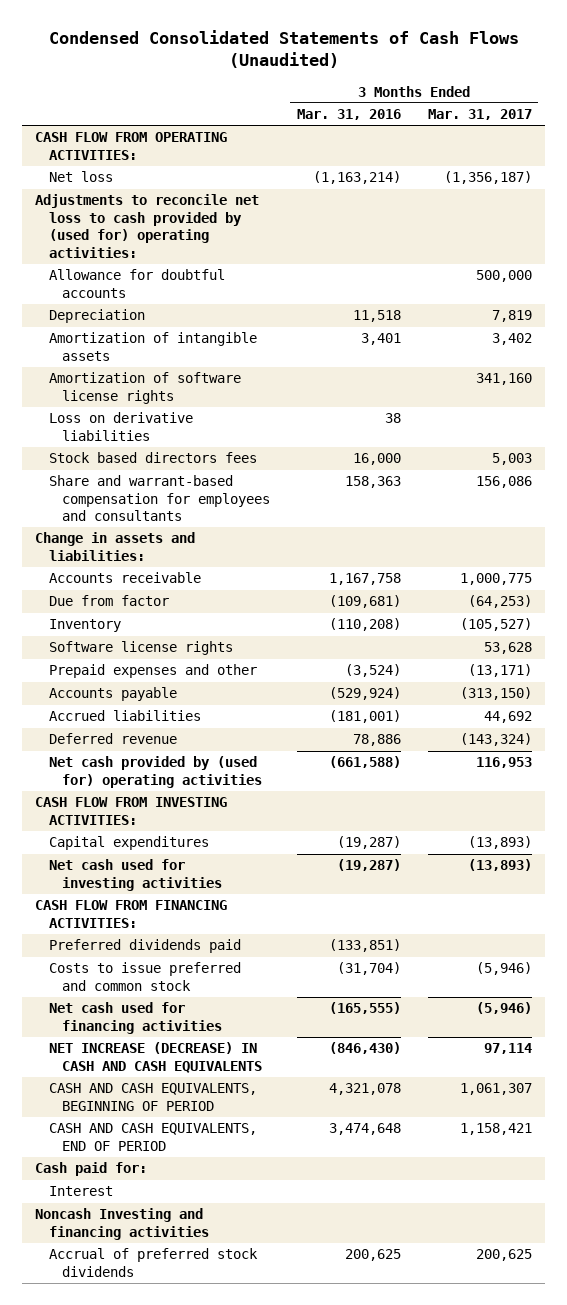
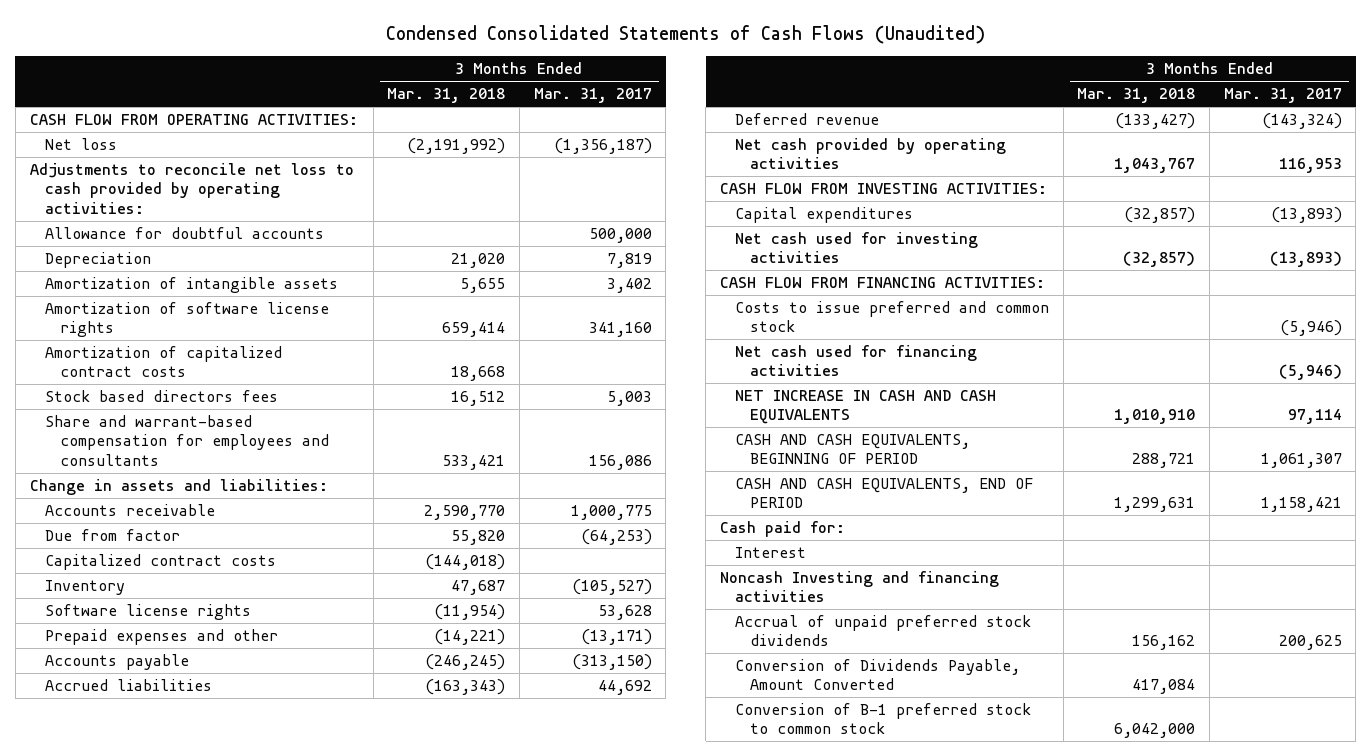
[296,109,401,121] Mar. 31, 2016 -> none
none -> [387,88,506,104] Mar. 31, 2018
[35,194,260,258] Adjustments to reconcile net loss to cash provided by (used for) operating activities: -> [29,162,354,215] Adjustments to reconcile net loss to cash provided by operating activities:
[48,412,193,441] Loss on derivative liabilities -> none
none -> [44,345,282,378] Amortization of capitalized contract costs
none -> [44,553,276,570] Capitalized contract costs
[48,756,262,788] Net cash provided by (used for) operating activities -> [735,137,1007,170] Net cash provided by operating activities
[48,939,241,954] Preferred dividends paid -> none
[48,1042,262,1073] NET INCREASE (DECREASE) IN CASH AND CASH EQUIVALENTS -> [735,389,997,425] NET INCREASE IN CASH AND CASH EQUIVALENTS
[48,1248,258,1277] Accrual of preferred stock dividends -> [735,614,1032,647] Accrual of unpaid preferred stock dividends
none -> [735,658,1021,691] Conversion of Dividends Payable, Amount Converted
none -> [735,702,1032,735] Conversion of B-1 preferred stock to common stock

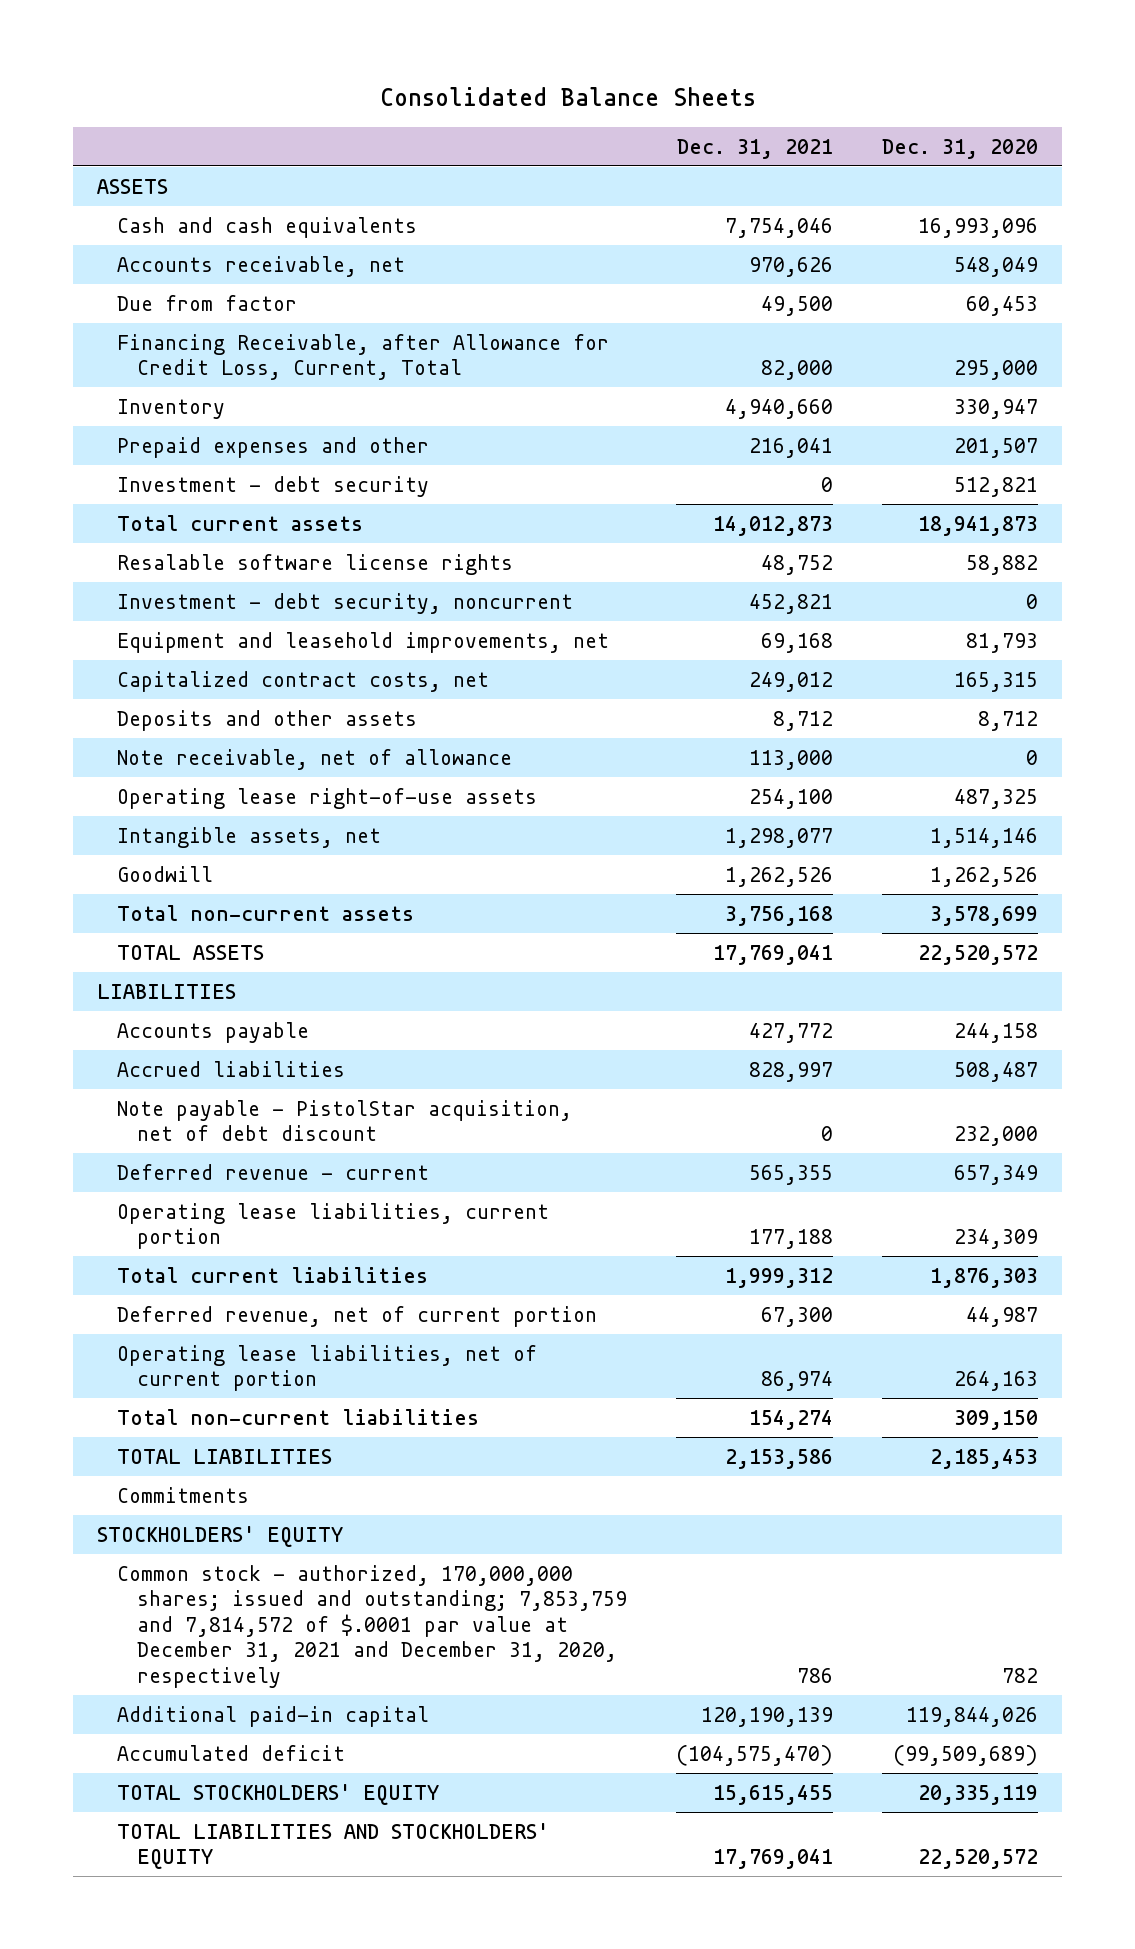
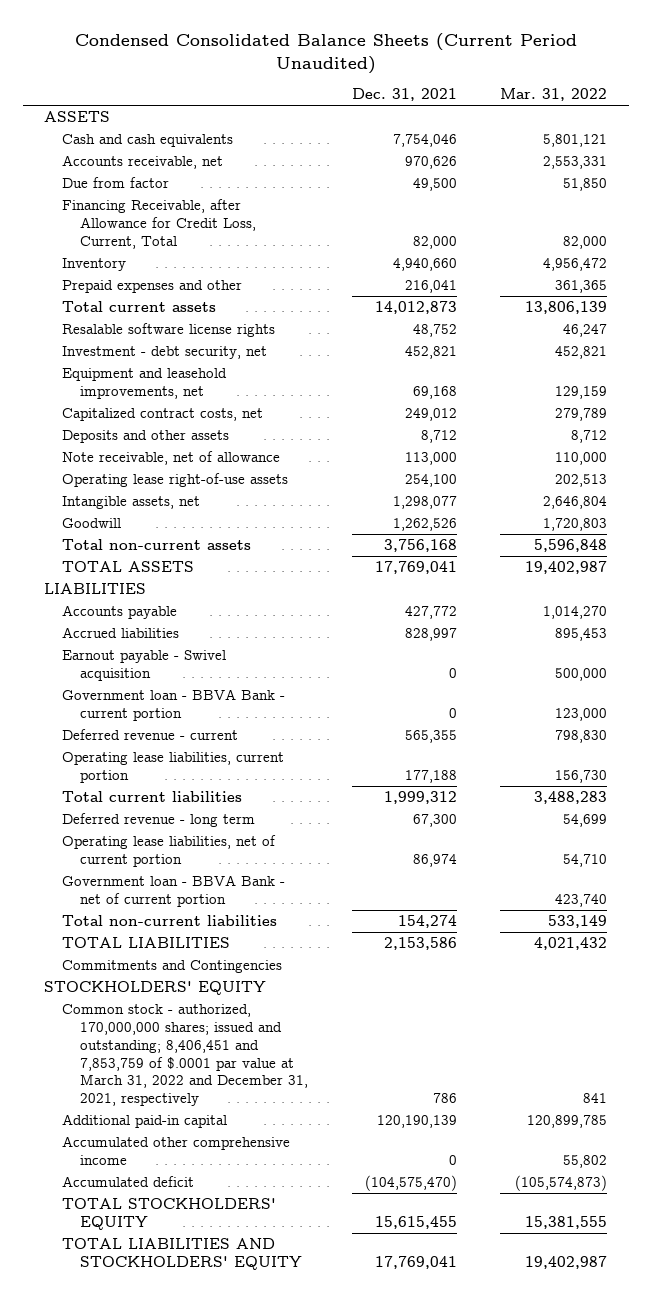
[379,86,756,106] Consolidated Balance Sheets -> [74,32,577,74] Condensed Consolidated Balance Sheets (Current Period Unaudited)
[881,138,1038,159] Dec. 31, 2020 -> none
none -> [500,88,608,102] Mar. 31, 2022
[117,475,430,497] Investment - debt security -> none
[117,592,574,614] Investment - debt security, noncurrent -> [62,346,268,360] Investment - debt security, net
[117,1099,573,1142] Note payable - PistolStar acquisition, net of debt discount -> none
none -> [62,650,227,681] Earnout payable - Swivel acquisition
none -> [62,689,286,721] Government loan - BBVA Bank - current portion
[117,1305,598,1327] Deferred revenue, net of current portion -> [62,813,256,828] Deferred revenue - long term
none -> [62,875,286,907] Government loan - BBVA Bank - net of current portion
[117,1486,250,1503] Commitments -> [62,960,283,974] Commitments and Contingencies
[117,1564,627,1688] Common stock - authorized, 170,000,000 shares; issued and outstanding; 7,853,759 and 7,814,572 of $.0001 par value at December 31, 2021 and December 31, 2020, respectively -> [62,1004,309,1107] Common stock - authorized, 170,000,000 shares; issued and outstanding; 8,406,451 and 7,853,759 of $.0001 par value at March 31, 2022 and December 31, 2021, respectively
none -> [62,1136,291,1165] Accumulated other comprehensive income

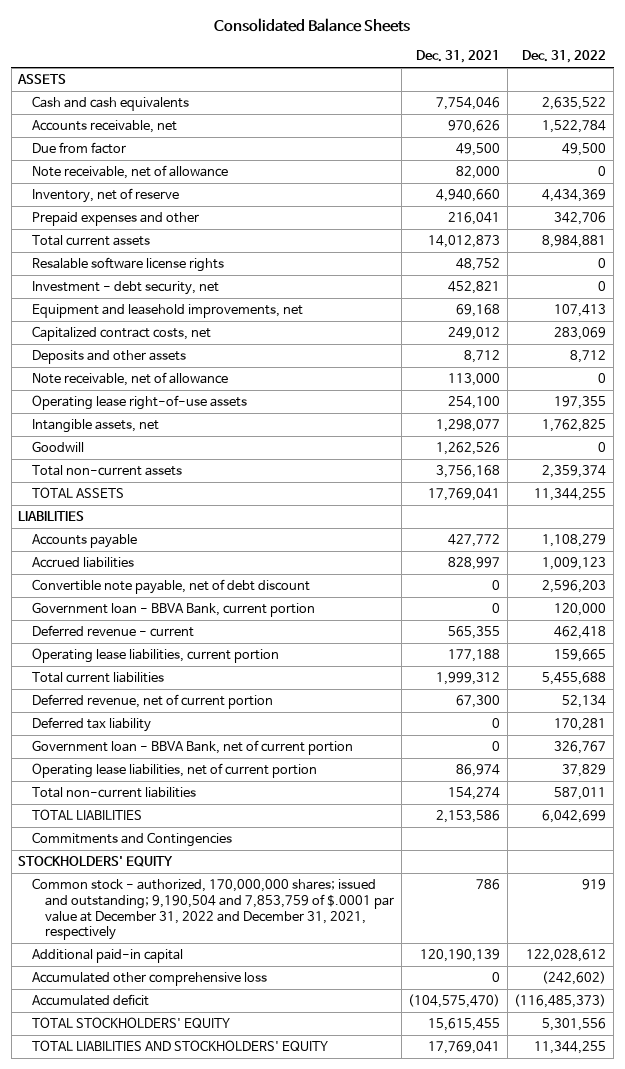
[74,32,577,74] Condensed Consolidated Balance Sheets (Current Period Unaudited) -> [214,18,411,33] Consolidated Balance Sheets
[500,88,608,102] Mar. 31, 2022 -> none
none -> [522,50,607,64] Dec. 31, 2022
[62,199,257,249] Financing Receivable, after Allowance for Credit Loss, Current, Total -> [31,165,228,180] Note receivable, net of allowance
[62,258,127,272] Inventory -> [31,188,179,204] Inventory, net of reserve
[62,650,227,681] Earnout payable - Swivel acquisition -> none
none -> [31,579,310,595] Convertible note payable, net of debt discount
[62,689,286,721] Government loan - BBVA Bank - current portion -> [31,602,315,618] Government loan - BBVA Bank, current portion
[62,813,256,828] Deferred revenue - long term -> [31,694,273,710] Deferred revenue, net of current portion
none -> [31,717,151,733] Deferred tax liability
none -> [31,740,353,756] Government loan - BBVA Bank, net of current portion
[62,875,286,907] Government loan - BBVA Bank - net of current portion -> none
[62,1004,309,1107] Common stock - authorized, 170,000,000 shares; issued and outstanding; 8,406,451 and 7,853,759 of $.0001 par value at March 31, 2022 and December 31, 2021, respectively -> [31,878,395,941] Common stock - authorized, 170,000,000 shares; issued and outstanding; 9,190,504 and 7,853,759 of $.0001 par value at December 31, 2022 and December 31, 2021, respectively
[62,1136,291,1165] Accumulated other comprehensive income -> [31,972,267,987] Accumulated other comprehensive loss

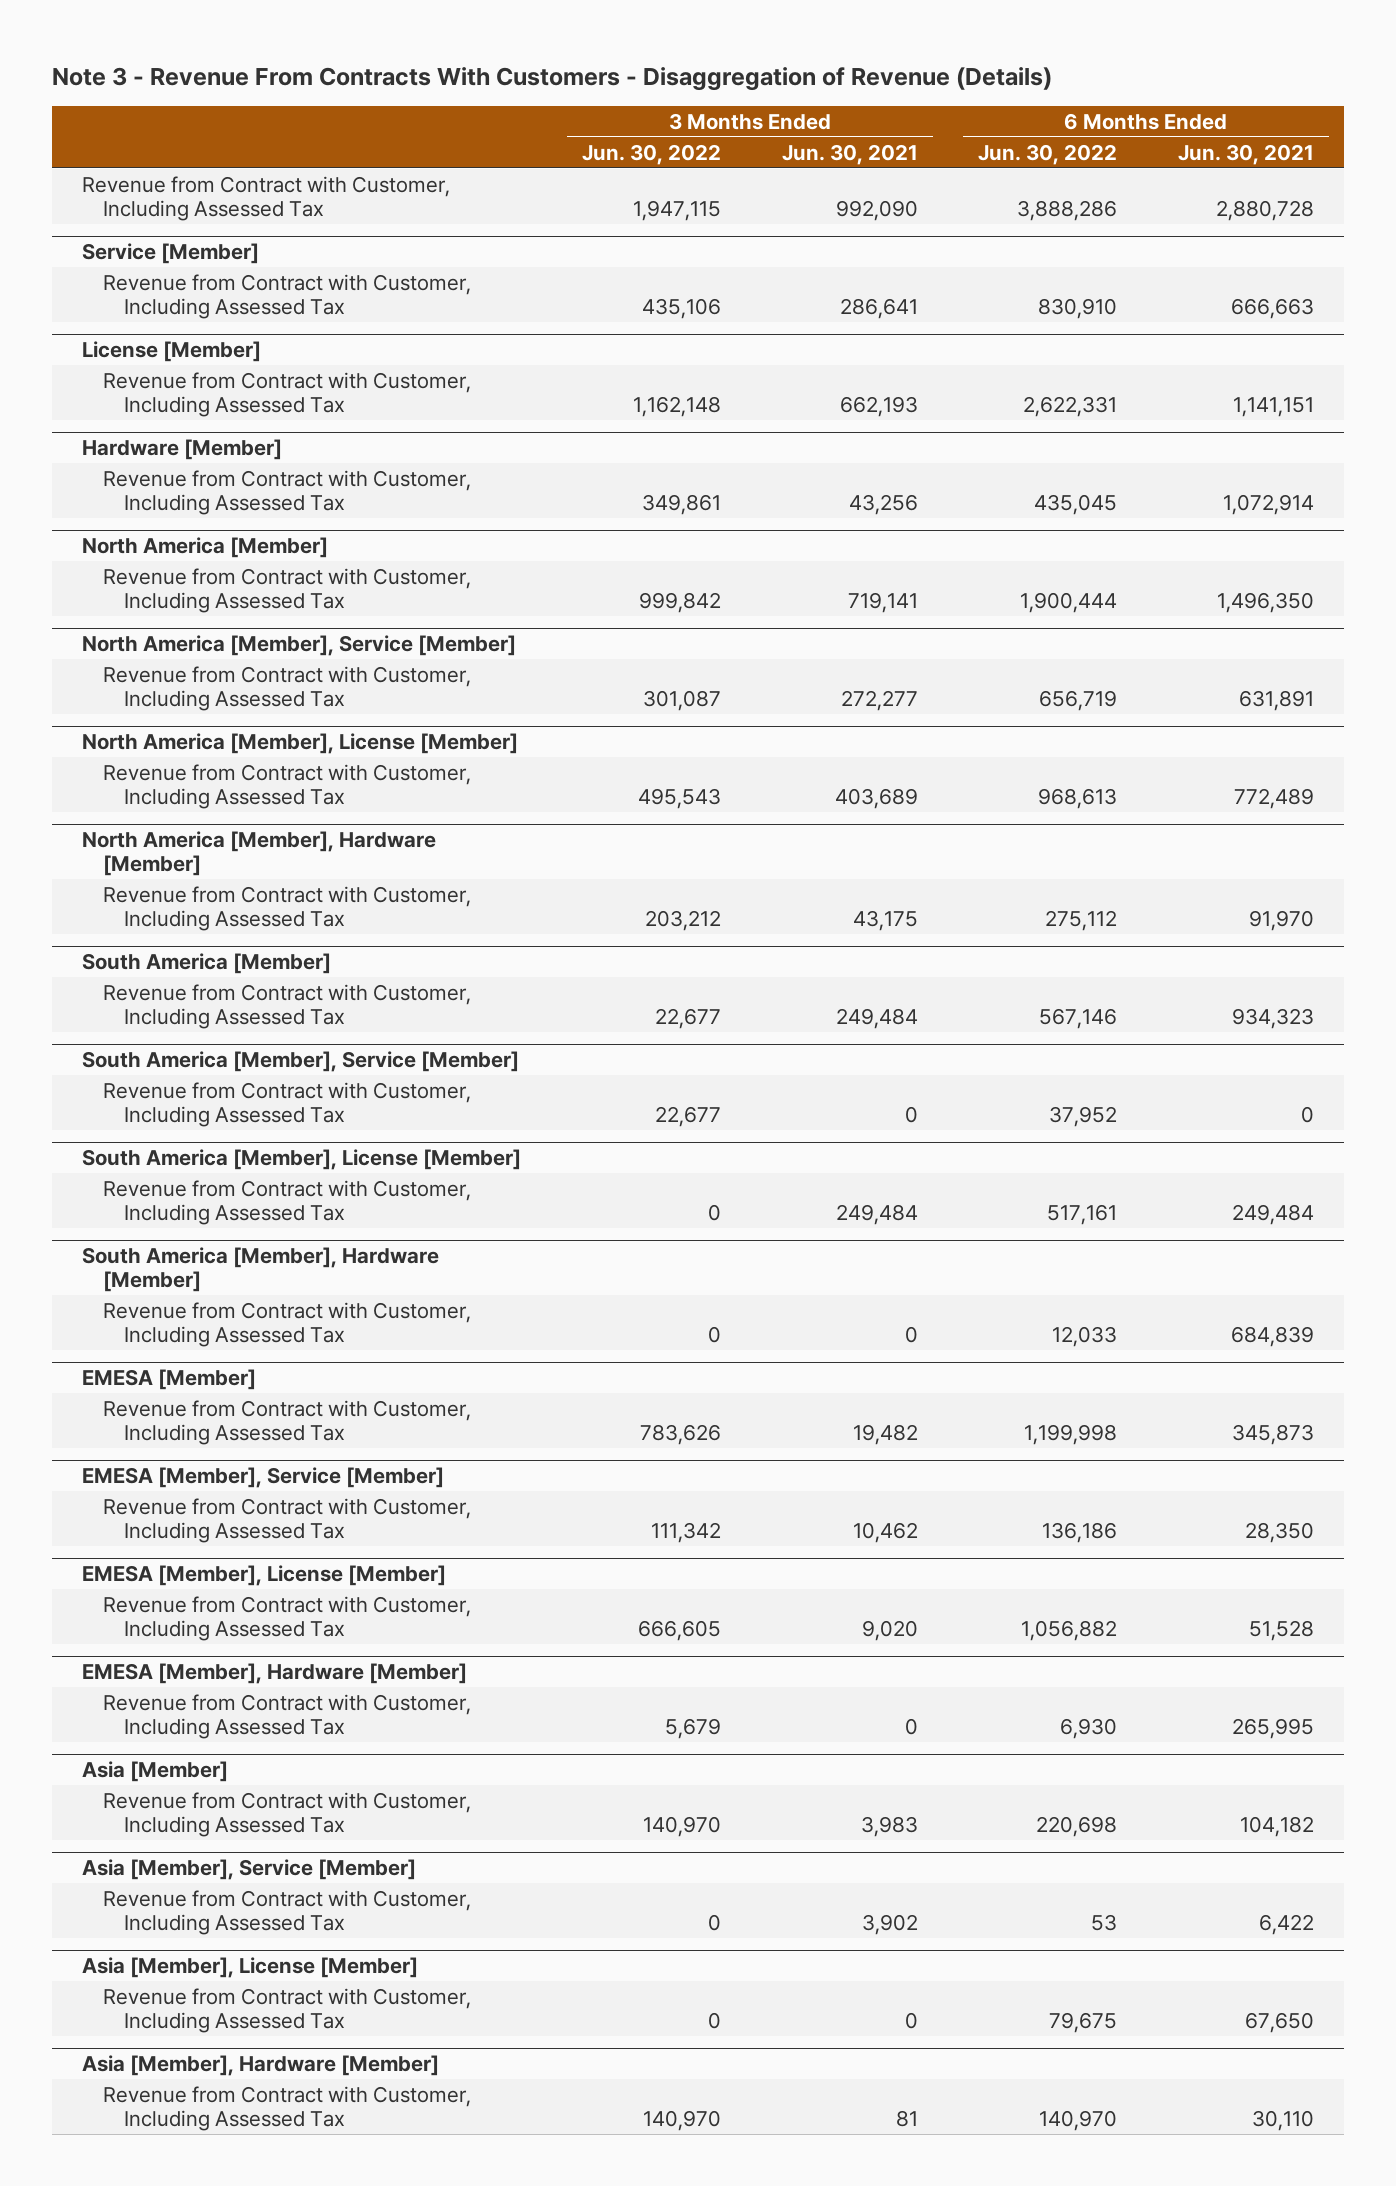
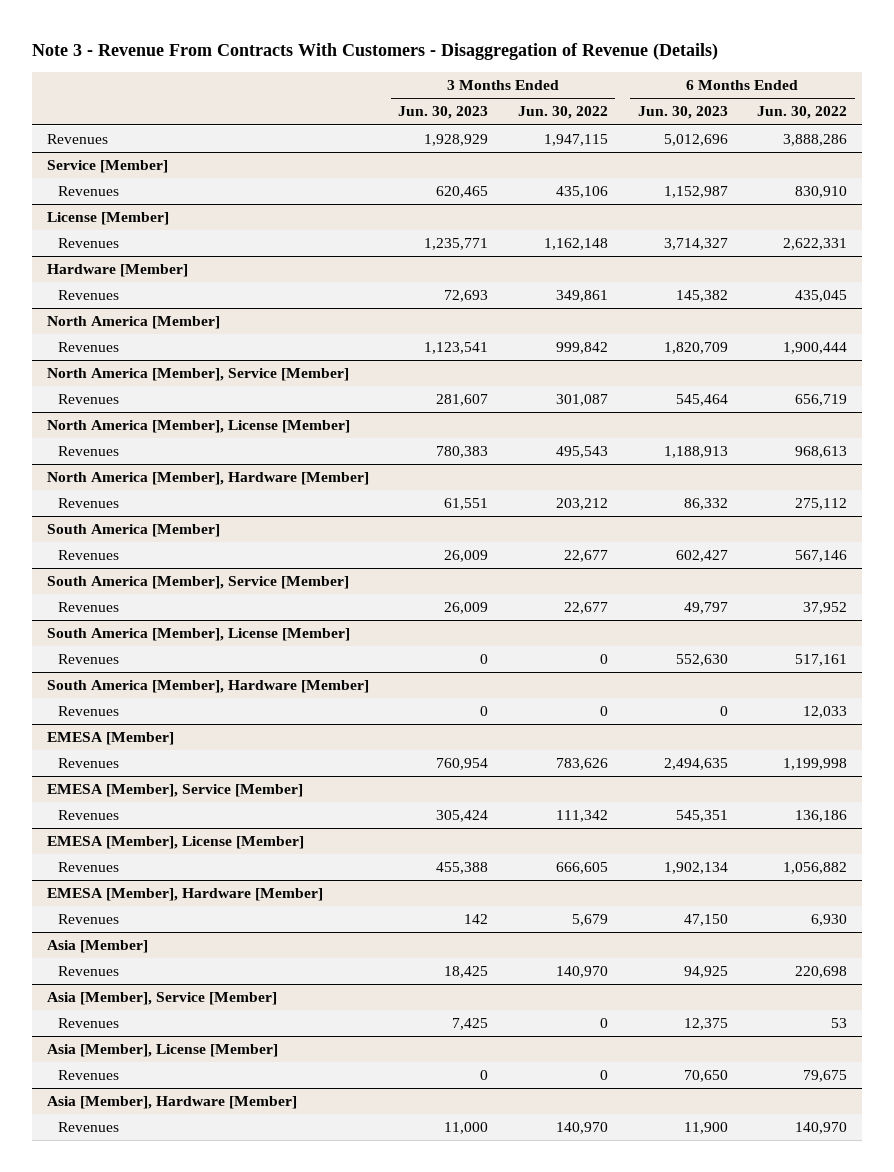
[781,143,918,165] Jun. 30, 2021 -> none
[1177,143,1314,165] Jun. 30, 2021 -> none
none -> [398,106,489,120] Jun. 30, 2023
none -> [637,106,728,120] Jun. 30, 2023
[82,176,451,222] Revenue from Contract with Customer, Including Assessed Tax -> [46,134,108,145] Revenues
[103,274,472,320] Revenue from Contract with Customer, Including Assessed Tax -> [58,186,120,197] Revenues
[103,372,472,418] Revenue from Contract with Customer, Including Assessed Tax -> [58,238,120,249] Revenues
[103,470,472,516] Revenue from Contract with Customer, Including Assessed Tax -> [58,290,120,301] Revenues
[103,568,472,614] Revenue from Contract with Customer, Including Assessed Tax -> [58,342,120,353] Revenues
[103,666,472,712] Revenue from Contract with Customer, Including Assessed Tax -> [58,394,120,405] Revenues
[103,764,472,810] Revenue from Contract with Customer, Including Assessed Tax -> [58,446,120,457] Revenues
[103,886,472,932] Revenue from Contract with Customer, Including Assessed Tax -> [58,498,120,509] Revenues
[103,984,472,1030] Revenue from Contract with Customer, Including Assessed Tax -> [58,550,120,561] Revenues
[103,1082,472,1128] Revenue from Contract with Customer, Including Assessed Tax -> [58,602,120,613] Revenues
[103,1180,472,1226] Revenue from Contract with Customer, Including Assessed Tax -> [58,654,120,665] Revenues
[103,1302,472,1348] Revenue from Contract with Customer, Including Assessed Tax -> [58,706,120,717] Revenues
[103,1400,472,1446] Revenue from Contract with Customer, Including Assessed Tax -> [58,758,120,769] Revenues
[103,1498,472,1544] Revenue from Contract with Customer, Including Assessed Tax -> [58,810,120,821] Revenues
[103,1596,472,1642] Revenue from Contract with Customer, Including Assessed Tax -> [58,862,120,873] Revenues
[103,1694,472,1740] Revenue from Contract with Customer, Including Assessed Tax -> [58,914,120,925] Revenues
[103,1792,472,1838] Revenue from Contract with Customer, Including Assessed Tax -> [58,966,120,977] Revenues
[103,1890,472,1936] Revenue from Contract with Customer, Including Assessed Tax -> [58,1018,120,1029] Revenues
[103,1988,472,2034] Revenue from Contract with Customer, Including Assessed Tax -> [58,1070,120,1081] Revenues
[103,2086,472,2132] Revenue from Contract with Customer, Including Assessed Tax -> [58,1122,120,1133] Revenues

